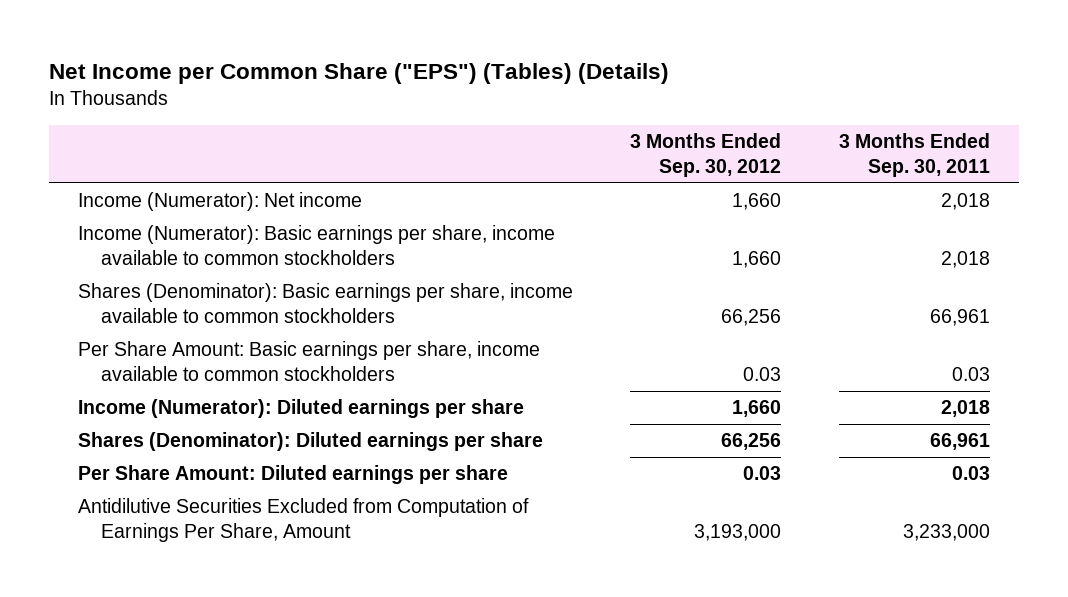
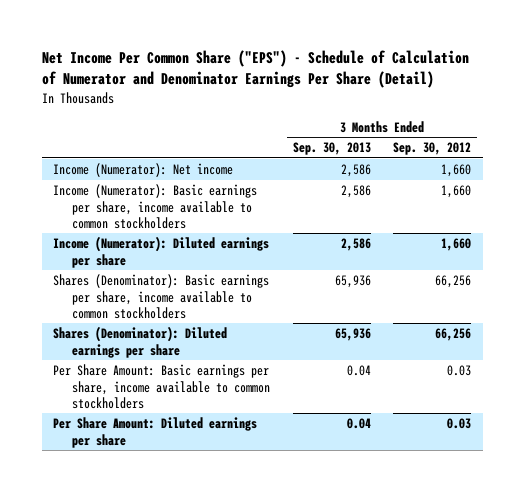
[48,62,669,84] Net Income per Common Share ("EPS") (Tables) (Details) -> [41,50,469,89] Net Income Per Common Share ("EPS") - Schedule of Calculation of Numerator and Denominator Earnings Per Share (Detail)
[839,133,991,177] 3 Months Ended Sep. 30, 2011 -> none
none -> [292,142,371,156] Sep. 30, 2013
[77,283,573,323] Shares (Denominator): Basic earnings per share, income available to common stockholders -> [53,274,270,319] Shares (Denominator): Basic earnings per share, income available to common stockholders
[77,341,540,381] Per Share Amount: Basic earnings per share, income available to common stockholders -> [53,364,270,409] Per Share Amount: Basic earnings per share, income available to common stockholders
[77,498,529,542] Antidilutive Securities Excluded from Computation of Earnings Per Share, Amount -> none

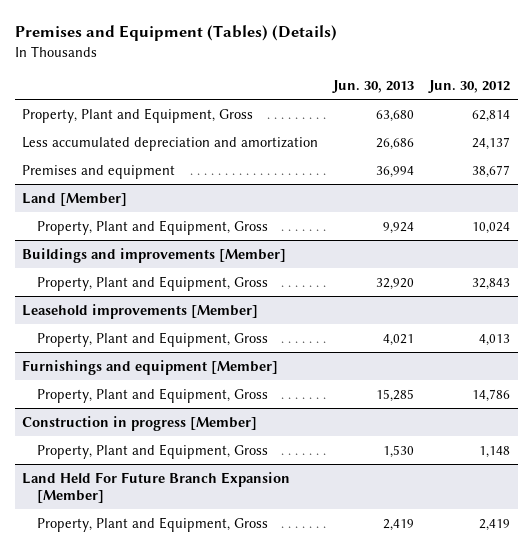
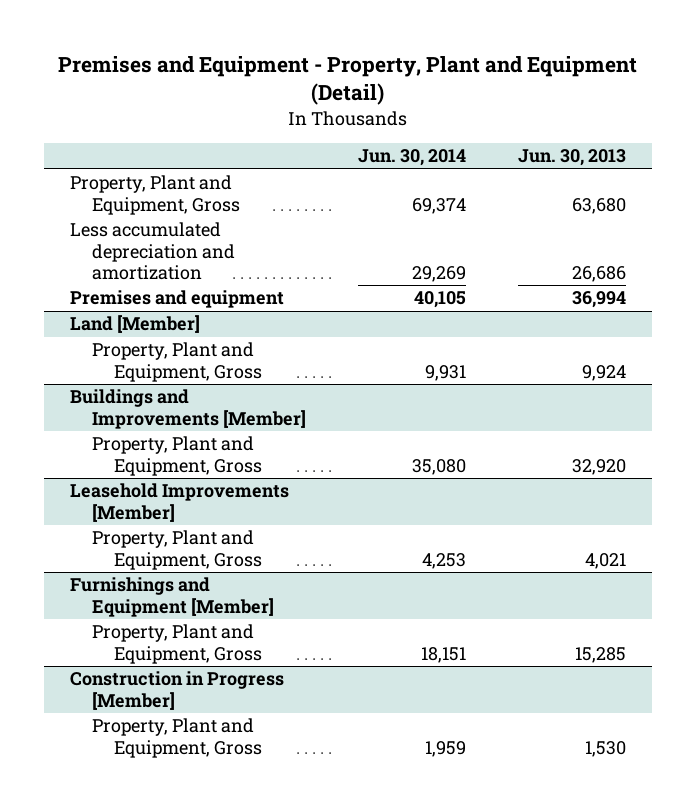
[14,25,337,42] Premises and Equipment (Tables) (Details) -> [58,56,638,106] Premises and Equipment - Property, Plant and Equipment (Detail)
[428,80,511,94] Jun. 30, 2012 -> none
none -> [358,149,467,167] Jun. 30, 2014
[22,247,287,263] Buildings and improvements [Member] -> [70,389,307,429] Buildings and Improvements [Member]
[22,303,259,319] Leasehold improvements [Member] -> [70,483,290,522] Leasehold Improvements [Member]
[22,359,279,375] Furnishings and equipment [Member] -> [70,577,275,617] Furnishings and Equipment [Member]
[22,415,258,431] Construction in progress [Member] -> [70,671,285,710] Construction in Progress [Member]
[22,471,291,504] Land Held For Future Branch Expansion [Member] -> none
[36,516,268,532] Property, Plant and Equipment, Gross -> none

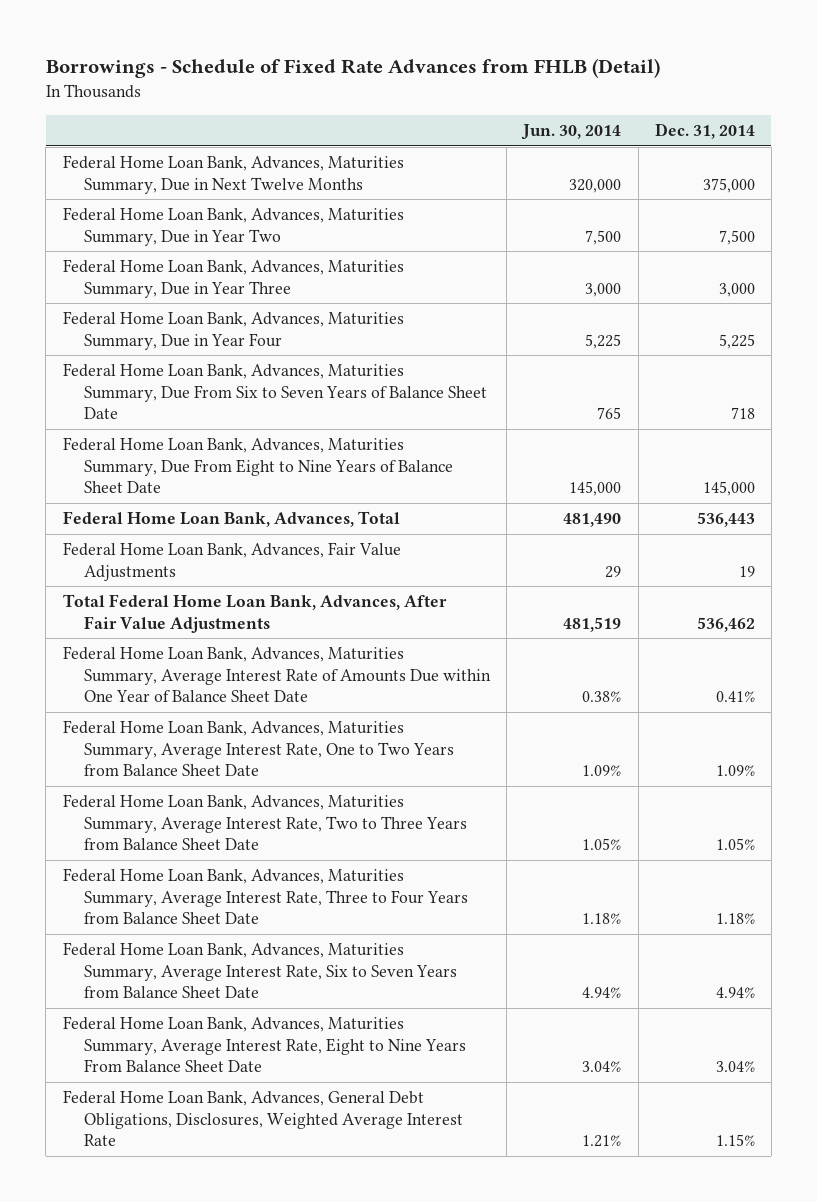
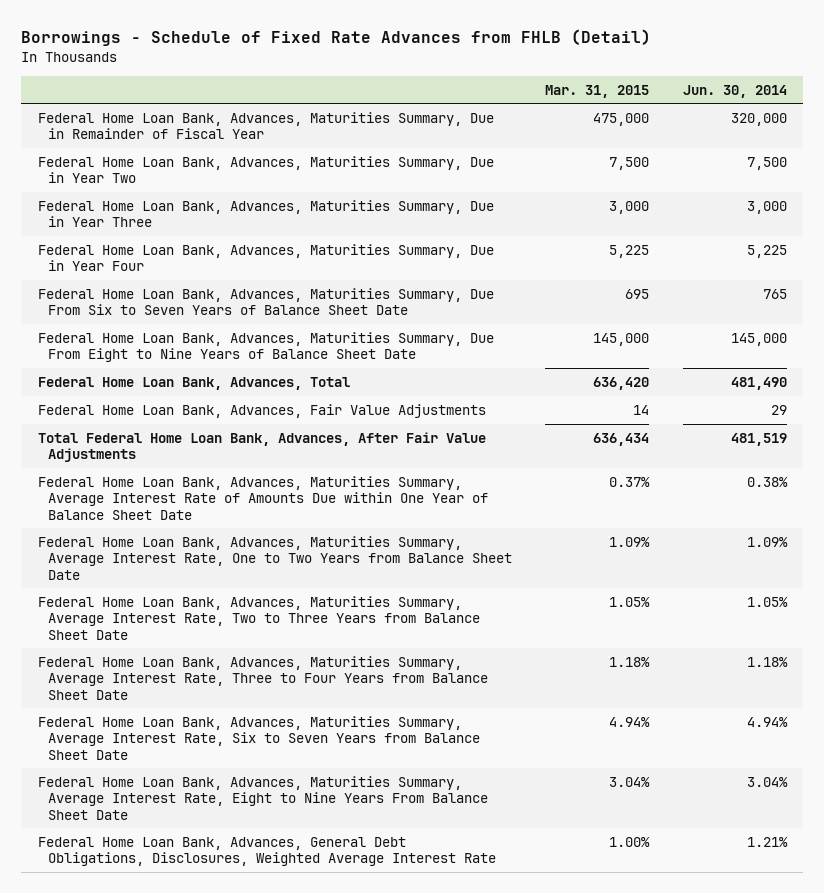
[654,123,755,140] Dec. 31, 2014 -> none
none -> [545,84,650,98] Mar. 31, 2015
[62,155,404,194] Federal Home Loan Bank, Advances, Maturities Summary, Due in Next Twelve Months -> [37,111,494,140] Federal Home Loan Bank, Advances, Maturities Summary, Due in Remainder of Fiscal Year

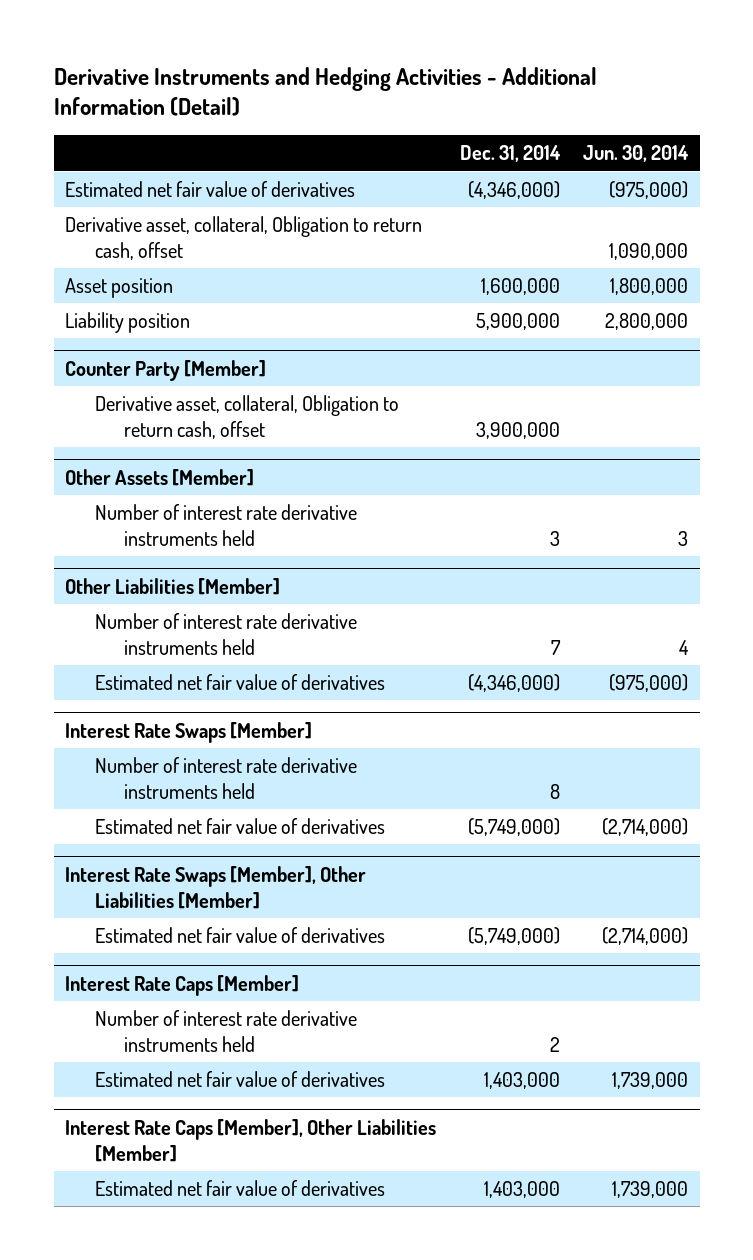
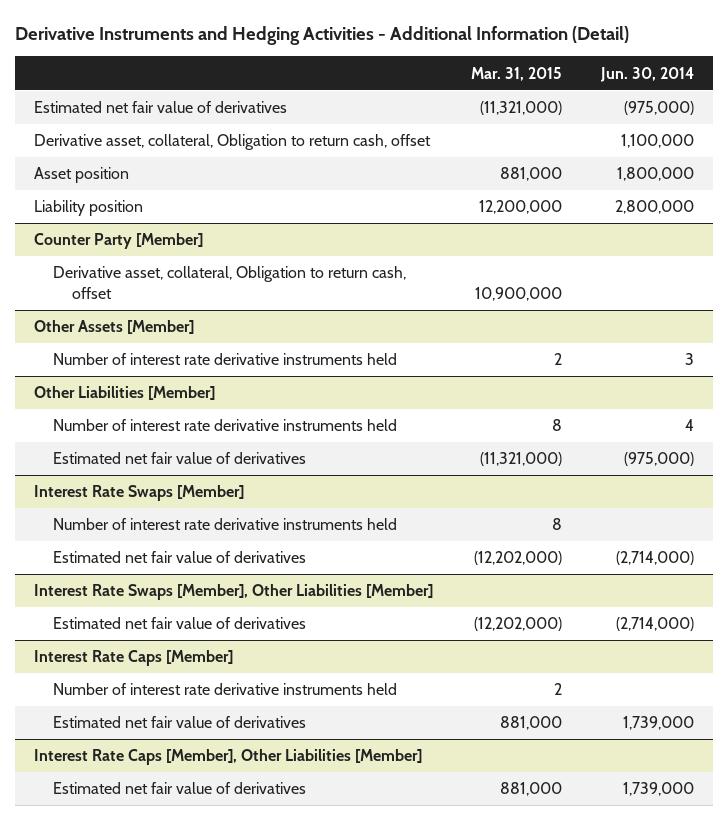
[459,145,561,163] Dec. 31, 2014 -> none
none -> [471,66,563,81] Mar. 31, 2015
[609,242,689,260] 1,090,000 -> [620,134,694,149] 1,100,000

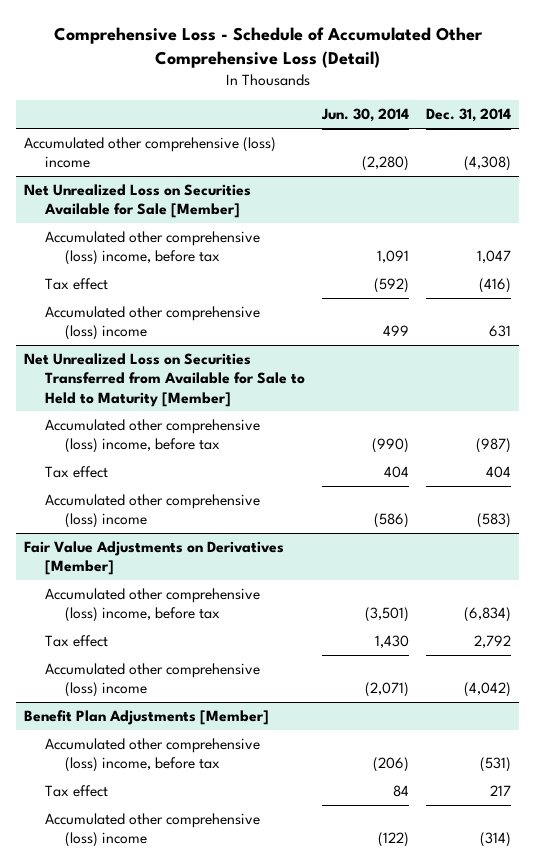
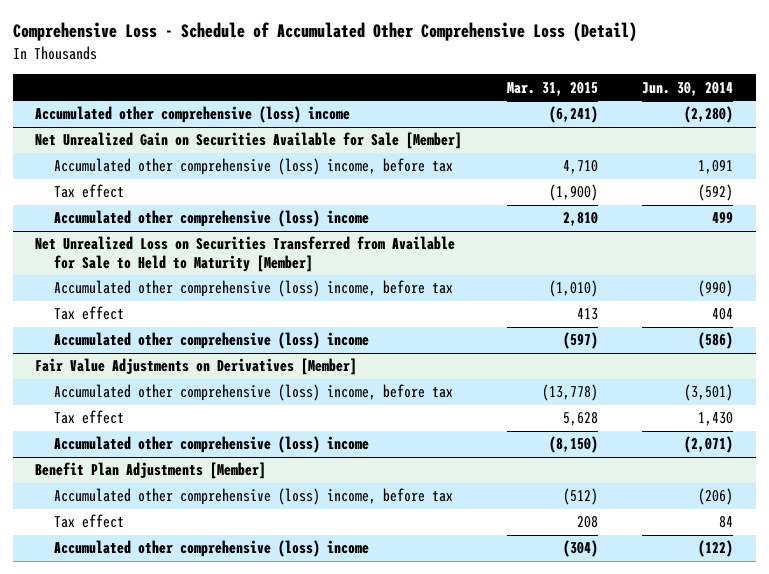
[425,108,511,123] Dec. 31, 2014 -> none
none -> [506,81,598,96] Mar. 31, 2015
[24,183,252,219] Net Unrealized Loss on Securities Available for Sale [Member] -> [35,132,463,150] Net Unrealized Gain on Securities Available for Sale [Member]

